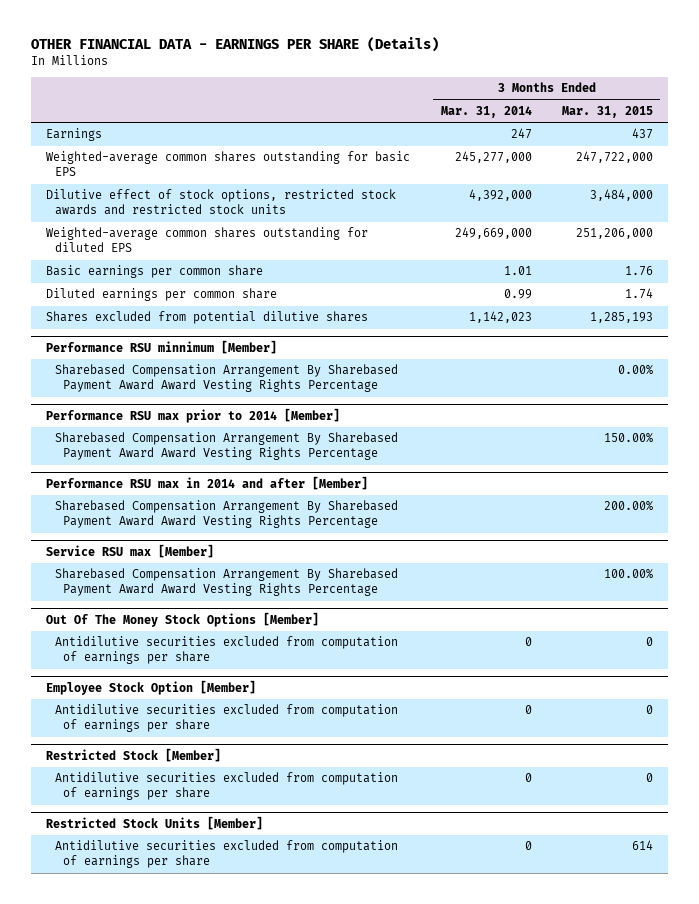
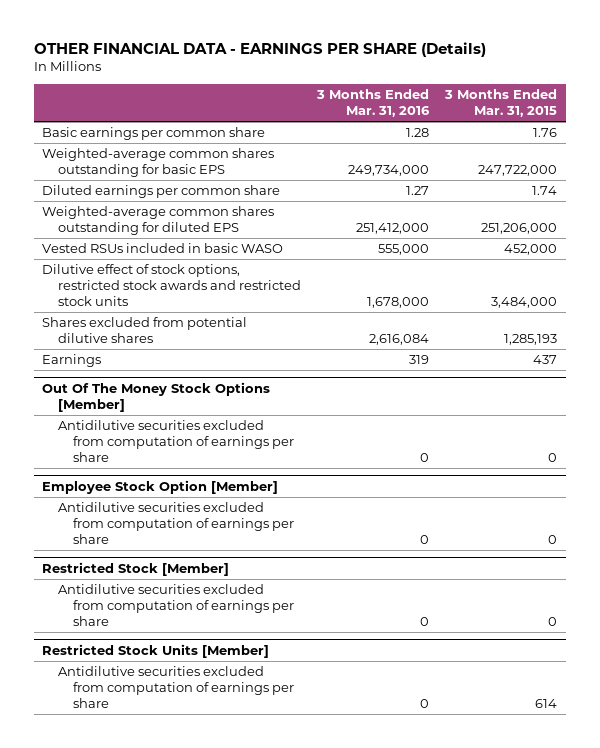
[440,105,532,118] Mar. 31, 2014 -> none
none -> [316,89,431,118] 3 Months Ended Mar. 31, 2016
[46,151,411,177] Weighted-average common shares outstanding for basic EPS -> [42,148,275,177] Weighted-average common shares outstanding for basic EPS
[46,227,369,253] Weighted-average common shares outstanding for diluted EPS -> [42,206,275,235] Weighted-average common shares outstanding for diluted EPS
none -> [42,243,284,254] Vested RSUs included in basic WASO
[46,189,397,216] Dilutive effect of stock options, restricted stock awards and restricted stock units -> [42,264,301,306] Dilutive effect of stock options, restricted stock awards and restricted stock units
[46,339,278,354] Performance RSU minnimum [Member] -> none
[54,364,398,393] Sharebased Compensation Arrangement By Sharebased Payment Award Award Vesting Rights Percentage -> none
[46,407,341,423] Performance RSU max prior to 2014 [Member] -> none
[54,432,398,461] Sharebased Compensation Arrangement By Sharebased Payment Award Award Vesting Rights Percentage -> none
[46,475,369,490] Performance RSU max in 2014 and after [Member] -> none
[54,500,398,529] Sharebased Compensation Arrangement By Sharebased Payment Award Award Vesting Rights Percentage -> none
[46,543,215,558] Service RSU max [Member] -> none
[54,568,398,597] Sharebased Compensation Arrangement By Sharebased Payment Award Award Vesting Rights Percentage -> none
[46,128,103,142] Earnings -> [42,354,102,368] Earnings

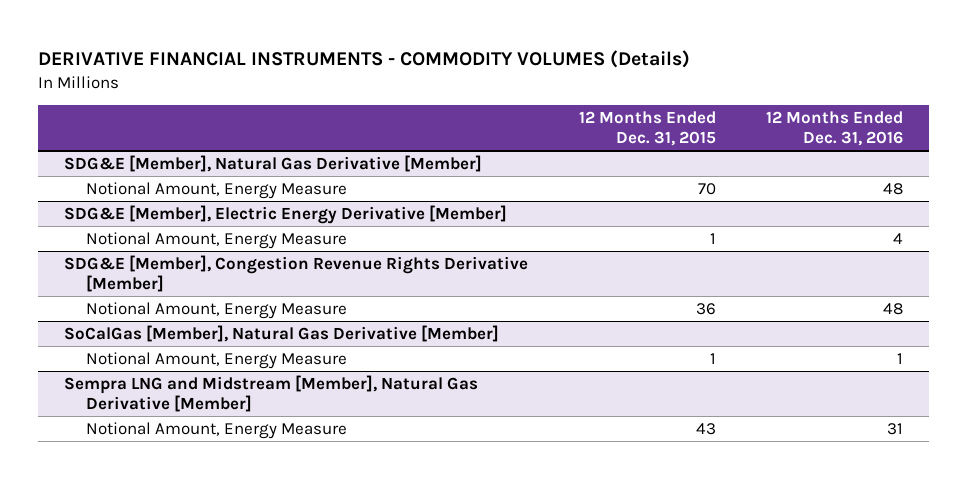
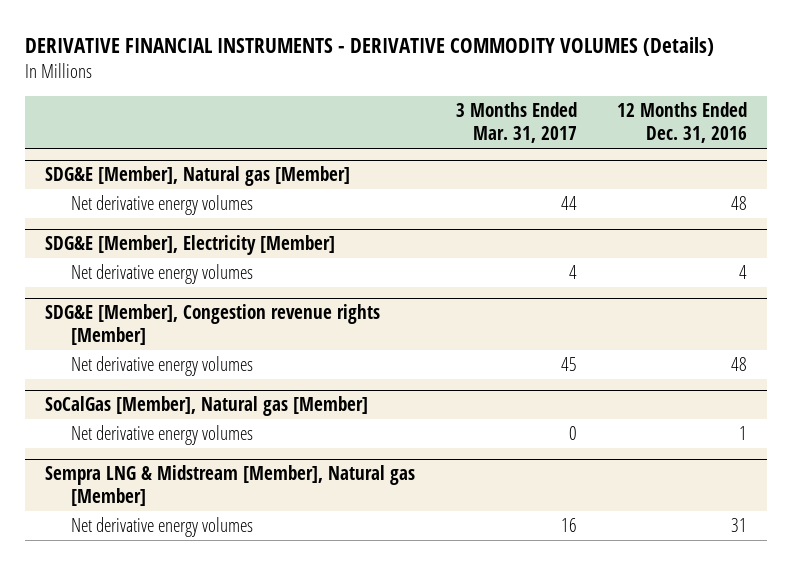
[38,49,691,68] DERIVATIVE FINANCIAL INSTRUMENTS - COMMODITY VOLUMES (Details) -> [24,37,714,57] DERIVATIVE FINANCIAL INSTRUMENTS - DERIVATIVE COMMODITY VOLUMES (Details)
[578,110,716,147] 12 Months Ended Dec. 31, 2015 -> none
none -> [455,102,577,144] 3 Months Ended Mar. 31, 2017
[63,204,507,224] SDG&E [Member], Electric Energy Derivative [Member] -> none
[63,154,482,172] SDG&E [Member], Natural Gas Derivative [Member] -> [45,166,351,187] SDG&E [Member], Natural gas [Member]
[86,181,348,199] Notional Amount, Energy Measure -> [70,195,253,216] Net derivative energy volumes
none -> [45,235,336,256] SDG&E [Member], Electricity [Member]
[86,231,348,249] Notional Amount, Energy Measure -> [70,264,253,285] Net derivative energy volumes
[63,254,528,293] SDG&E [Member], Congestion Revenue Rights Derivative [Member] -> [45,304,381,346] SDG&E [Member], Congestion revenue rights [Member]
[86,301,348,319] Notional Amount, Energy Measure -> [70,356,253,377] Net derivative energy volumes
[63,324,499,342] SoCalGas [Member], Natural Gas Derivative [Member] -> [45,396,369,417] SoCalGas [Member], Natural gas [Member]
[86,351,348,369] Notional Amount, Energy Measure -> [70,425,253,446] Net derivative energy volumes
[63,374,478,413] Sempra LNG and Midstream [Member], Natural Gas Derivative [Member] -> [45,465,416,507] Sempra LNG & Midstream [Member], Natural gas [Member]
[86,421,348,439] Notional Amount, Energy Measure -> [70,517,253,538] Net derivative energy volumes

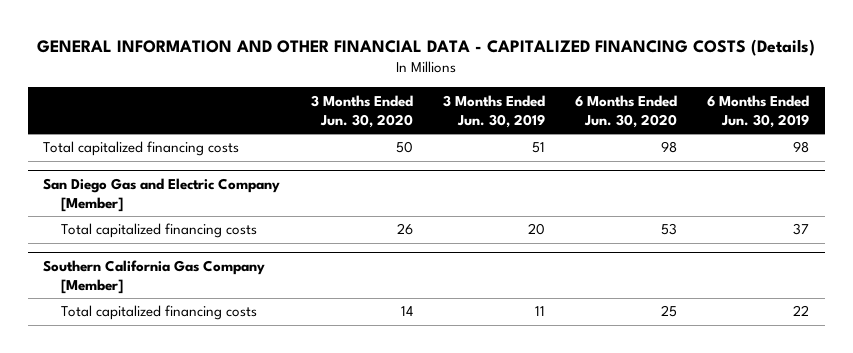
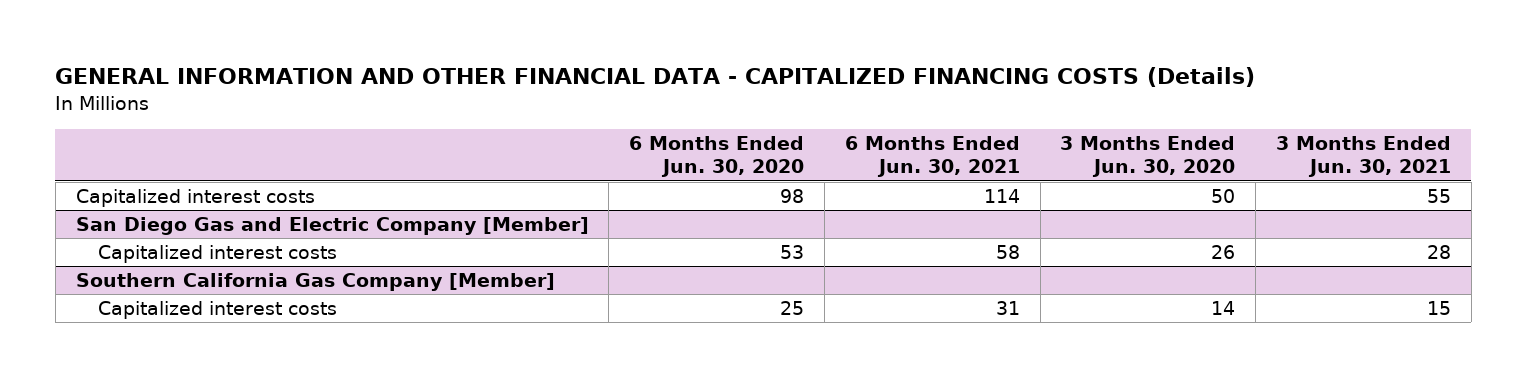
[442,94,545,128] 3 Months Ended Jun. 30, 2019 -> none
[707,94,810,128] 6 Months Ended Jun. 30, 2019 -> none
none -> [844,135,1020,178] 6 Months Ended Jun. 30, 2021
none -> [1275,135,1451,178] 3 Months Ended Jun. 30, 2021
[43,141,240,157] Total capitalized financing costs -> [75,189,315,208] Capitalized interest costs
[61,223,258,239] Total capitalized financing costs -> [98,245,338,264] Capitalized interest costs
[61,305,258,321] Total capitalized financing costs -> [98,301,338,320] Capitalized interest costs

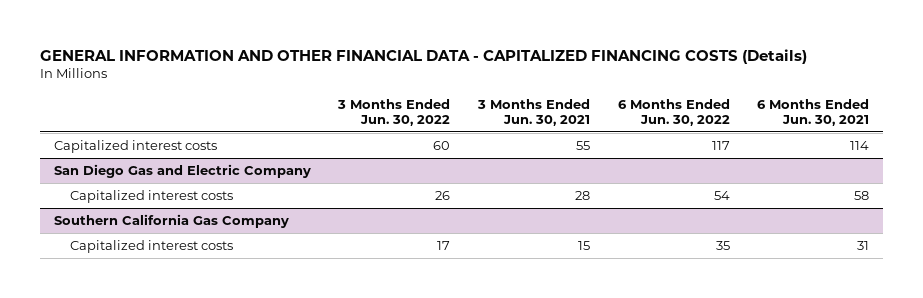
[629,135,805,178] 6 Months Ended Jun. 30, 2020 -> none
[1060,135,1236,178] 3 Months Ended Jun. 30, 2020 -> none
none -> [337,98,451,126] 3 Months Ended Jun. 30, 2022
none -> [617,98,730,126] 6 Months Ended Jun. 30, 2022
[75,217,589,236] San Diego Gas and Electric Company [Member] -> [53,164,311,179] San Diego Gas and Electric Company
[75,273,555,292] Southern California Gas Company [Member] -> [53,214,289,229] Southern California Gas Company

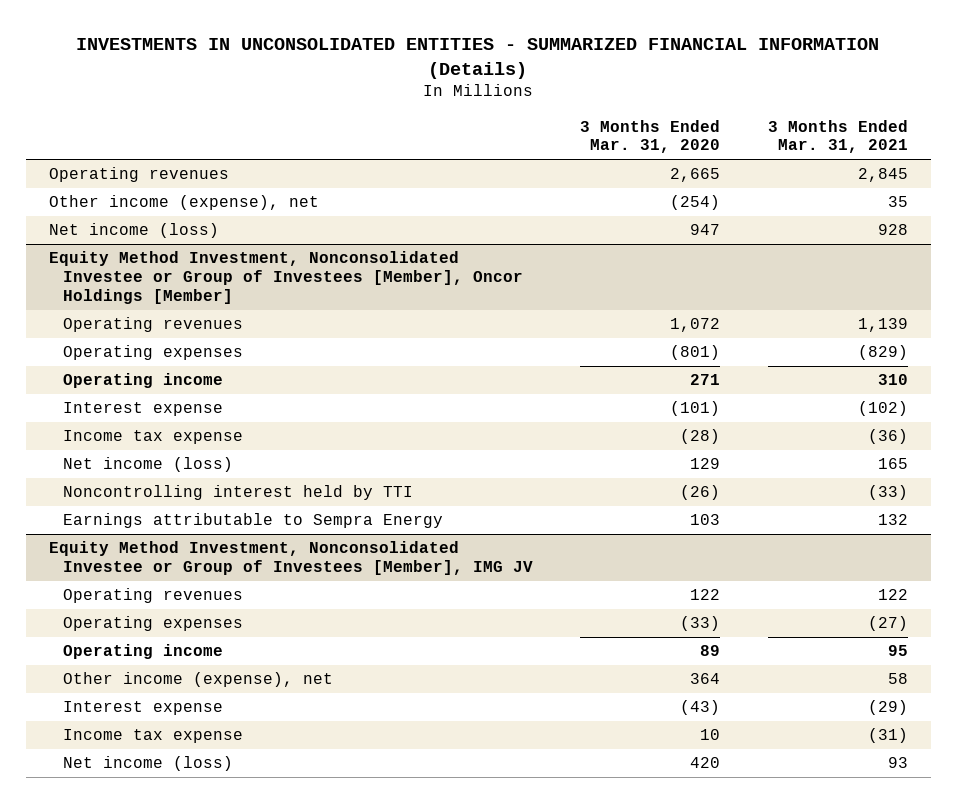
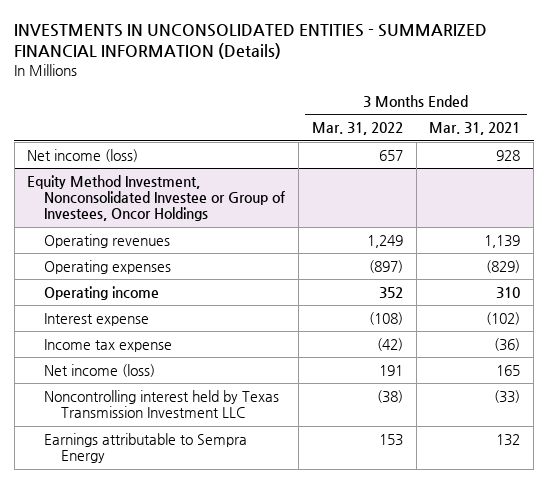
[580,119,721,154] 3 Months Ended Mar. 31, 2020 -> none
none -> [311,122,403,136] Mar. 31, 2022
[49,167,230,183] Operating revenues -> none
[49,195,320,211] Other income (expense), net -> none
[49,251,524,305] Equity Method Investment, Nonconsolidated Investee or Group of Investees [Member], Oncor Holdings [Member] -> [27,174,286,222] Equity Method Investment, Nonconsolidated Investee or Group of Investees, Oncor Holdings
[63,485,414,501] Noncontrolling interest held by TTI -> [44,389,280,419] Noncontrolling interest held by Texas Transmission Investment LLC
[49,541,534,576] Equity Method Investment, Nonconsolidated Investee or Group of Investees [Member], IMG JV -> none
[63,588,244,604] Operating revenues -> none
[63,616,244,632] Operating expenses -> none
[63,644,224,660] Operating income -> none
[63,672,334,688] Other income (expense), net -> none
[63,701,224,716] Interest expense -> none
[63,729,244,744] Income tax expense -> none
[63,756,234,772] Net income (loss) -> none

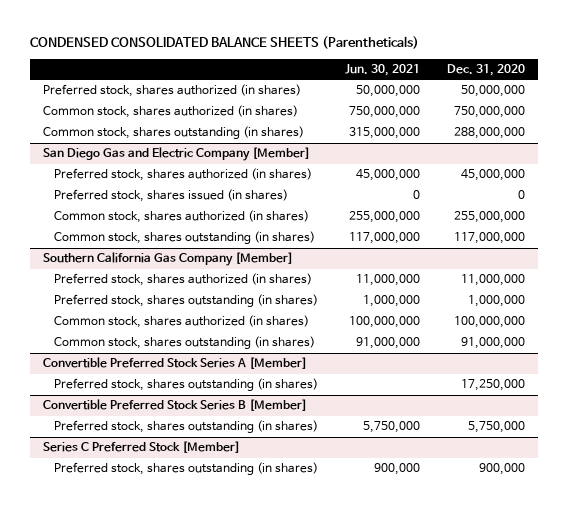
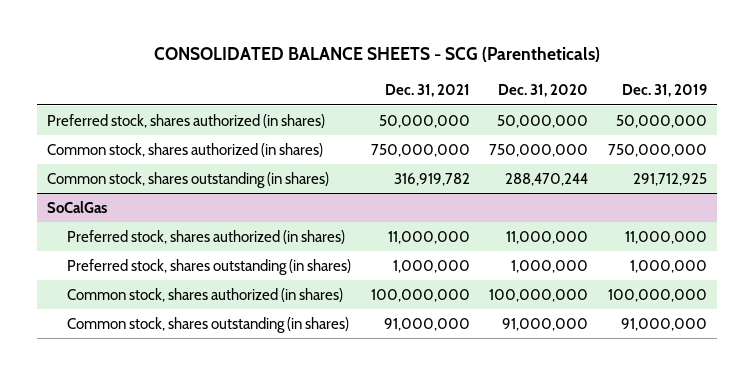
[29,36,419,50] CONDENSED CONSOLIDATED BALANCE SHEETS (Parentheticals) -> [153,47,600,63] CONSOLIDATED BALANCE SHEETS - SCG (Parentheticals)
[344,64,420,77] Jun. 30, 2021 -> none
none -> [384,84,470,98] Dec. 31, 2021
none -> [622,84,708,98] Dec. 31, 2019
[43,147,311,162] San Diego Gas and Electric Company [Member] -> none
[53,168,312,182] Preferred stock, shares authorized (in shares) -> none
[53,189,288,203] Preferred stock, shares issued (in shares) -> none
[53,210,309,224] Common stock, shares authorized (in shares) -> none
[53,231,315,245] Common stock, shares outstanding (in shares) -> none
[453,127,525,140] 288,000,000 -> [505,172,589,186] 288,470,244
[43,252,294,267] Southern California Gas Company [Member] -> [46,200,107,213] SoCalGas
[43,357,308,370] Convertible Preferred Stock Series A [Member] -> none
[53,378,318,392] Preferred stock, shares outstanding (in shares) -> none
[43,399,308,412] Convertible Preferred Stock Series B [Member] -> none
[53,420,318,434] Preferred stock, shares outstanding (in shares) -> none
[43,441,241,454] Series C Preferred Stock [Member] -> none
[53,462,318,476] Preferred stock, shares outstanding (in shares) -> none

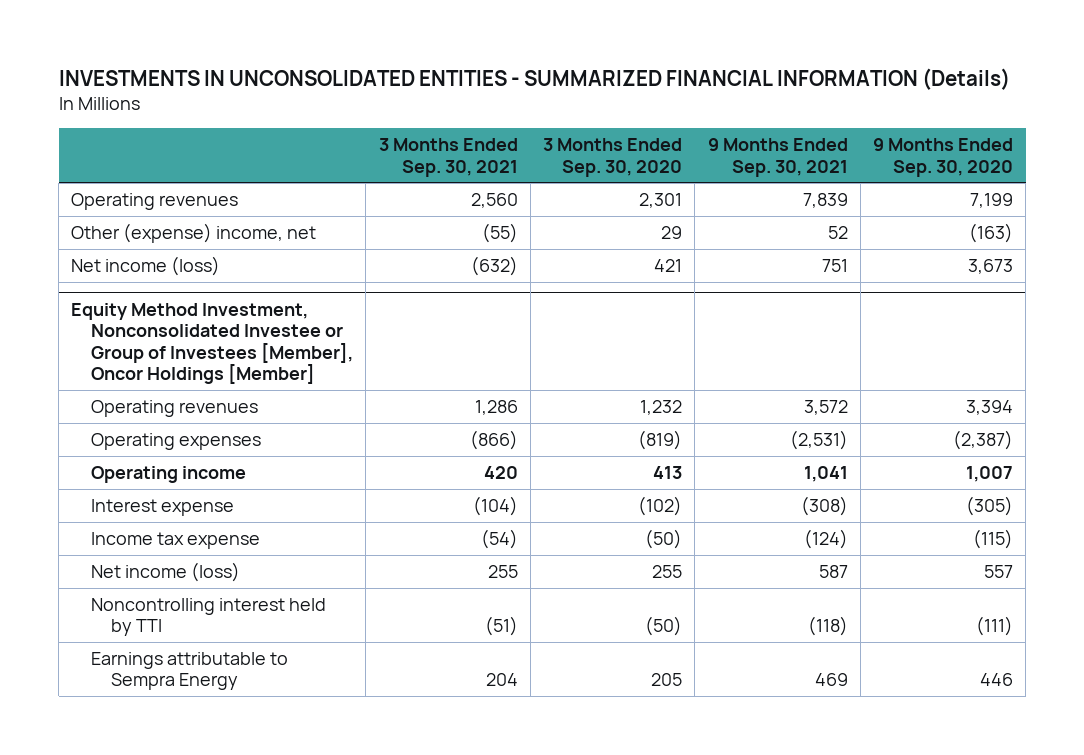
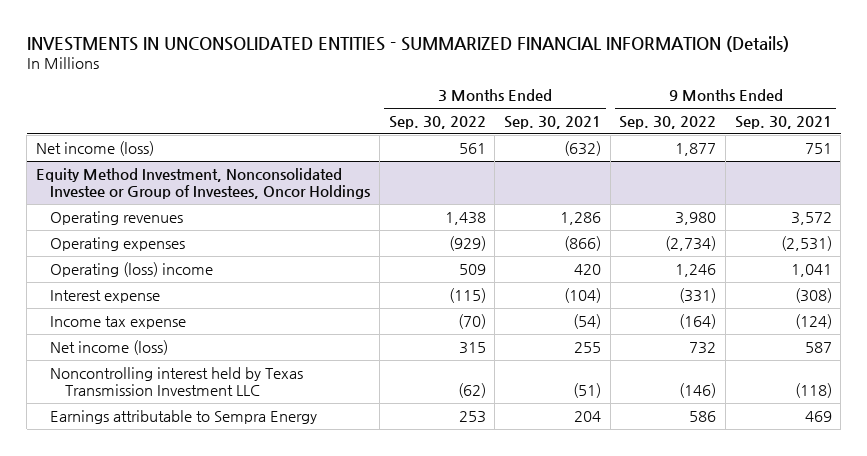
[543,137,683,177] 3 Months Ended Sep. 30, 2020 -> none
[873,137,1014,177] 9 Months Ended Sep. 30, 2020 -> none
none -> [388,115,486,129] Sep. 30, 2022
none -> [619,115,717,129] Sep. 30, 2022
[71,192,239,210] Operating revenues -> none
[71,222,317,243] Other (expense) income, net -> none
[71,302,354,385] Equity Method Investment, Nonconsolidated Investee or Group of Investees [Member], Oncor Holdings [Member] -> [35,167,371,200] Equity Method Investment, Nonconsolidated Investee or Group of Investees, Oncor Holdings
[91,465,247,483] Operating income -> [50,261,214,277] Operating (loss) income
[91,597,327,637] Noncontrolling interest held by TTI -> [50,366,304,397] Noncontrolling interest held by Texas Transmission Investment LLC

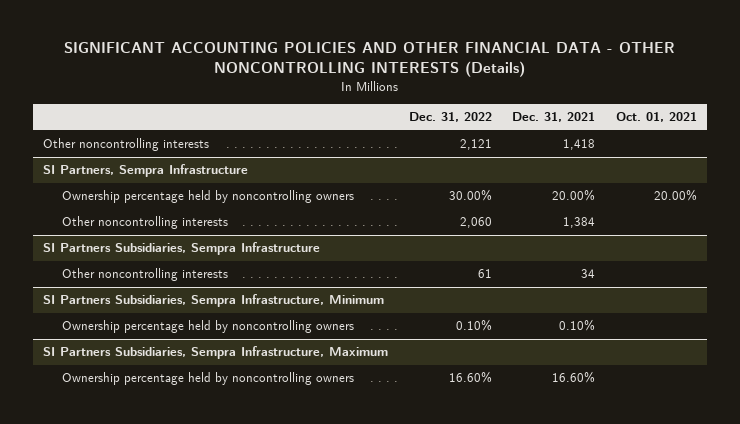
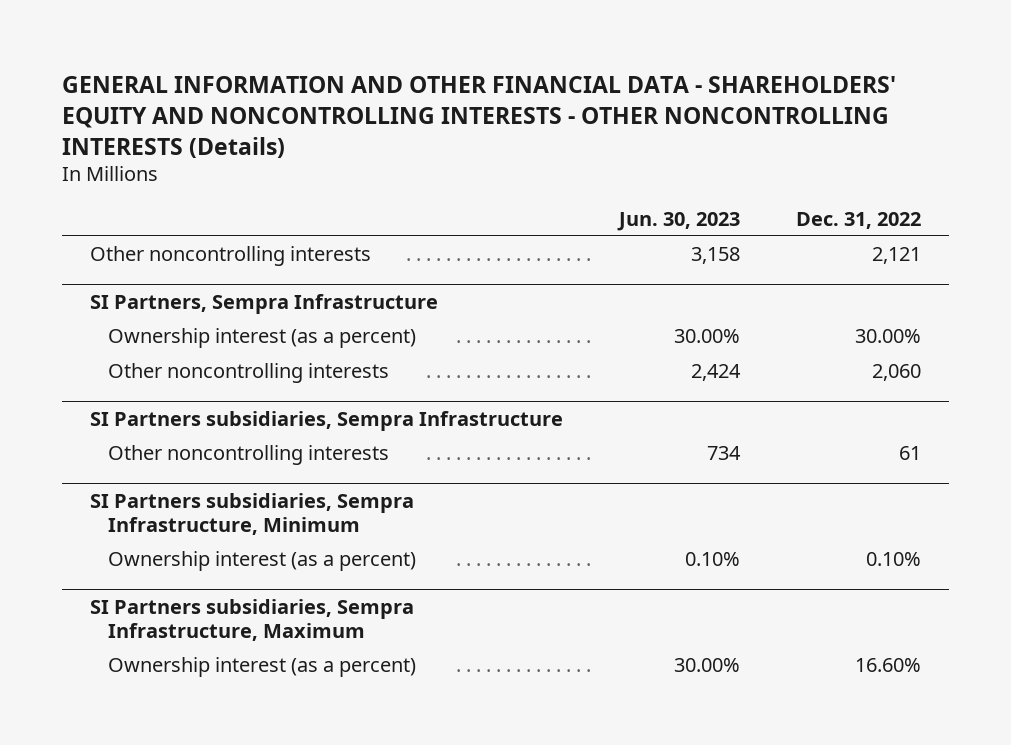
[63,42,675,78] SIGNIFICANT ACCOUNTING POLICIES AND OTHER FINANCIAL DATA - OTHER NONCONTROLLING INTERESTS (Details) -> [62,75,897,158] GENERAL INFORMATION AND OTHER FINANCIAL DATA - SHAREHOLDERS' EQUITY AND NONCONTROLLING INTERESTS - OTHER NONCONTROLLING INTERESTS (Details)
[512,112,596,123] Dec. 31, 2021 -> none
[615,112,697,123] Oct. 01, 2021 -> none
none -> [616,211,740,231] Jun. 30, 2023
[61,190,354,204] Ownership percentage held by noncontrolling owners -> [107,328,416,349] Ownership interest (as a percent)
[43,242,321,256] SI Partners Subsidiaries, Sempra Infrastructure -> [90,410,564,431] SI Partners subsidiaries, Sempra Infrastructure
[43,294,385,308] SI Partners Subsidiaries, Sempra Infrastructure, Minimum -> [90,492,415,536] SI Partners subsidiaries, Sempra Infrastructure, Minimum
[61,320,354,334] Ownership percentage held by noncontrolling owners -> [107,551,416,572] Ownership interest (as a percent)
[43,346,389,360] SI Partners Subsidiaries, Sempra Infrastructure, Maximum -> [90,598,415,642] SI Partners subsidiaries, Sempra Infrastructure, Maximum
[61,372,354,386] Ownership percentage held by noncontrolling owners -> [107,657,416,678] Ownership interest (as a percent)

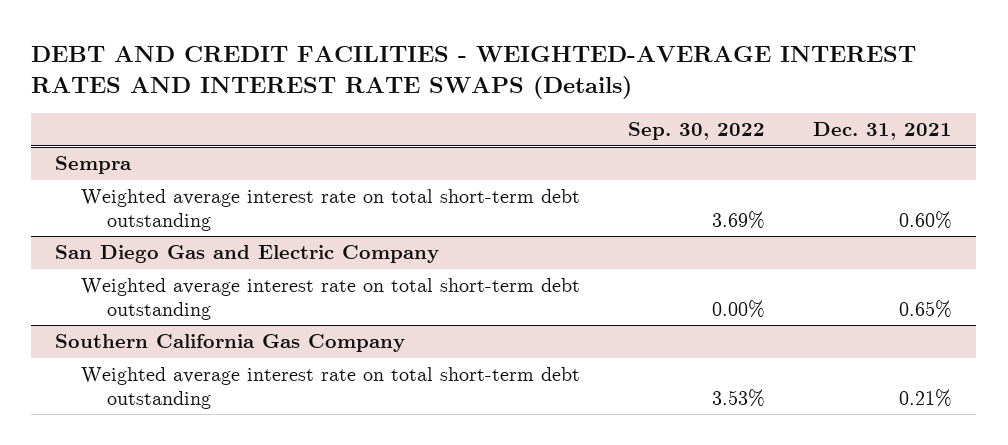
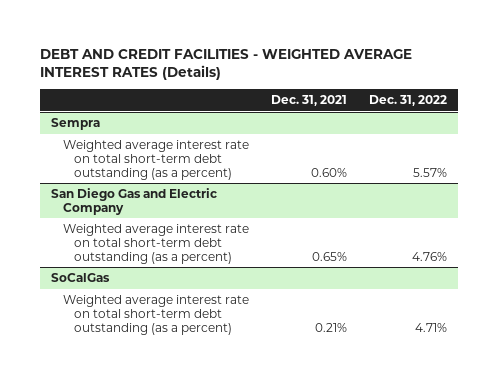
[31,46,917,100] DEBT AND CREDIT FACILITIES - WEIGHTED-AVERAGE INTEREST RATES AND INTEREST RATE SWAPS (Details) -> [40,48,413,81] DEBT AND CREDIT FACILITIES - WEIGHTED AVERAGE INTEREST RATES (Details)
[628,122,766,141] Sep. 30, 2022 -> none
none -> [369,95,448,107] Dec. 31, 2022
[81,189,581,231] Weighted average interest rate on total short-term debt outstanding -> [62,139,249,180] Weighted average interest rate on total short-term debt outstanding (as a percent)
[81,278,581,320] Weighted average interest rate on total short-term debt outstanding -> [62,223,249,264] Weighted average interest rate on total short-term debt outstanding (as a percent)
[55,334,406,353] Southern California Gas Company -> [51,272,111,282] SoCalGas
[81,367,581,409] Weighted average interest rate on total short-term debt outstanding -> [62,294,249,335] Weighted average interest rate on total short-term debt outstanding (as a percent)

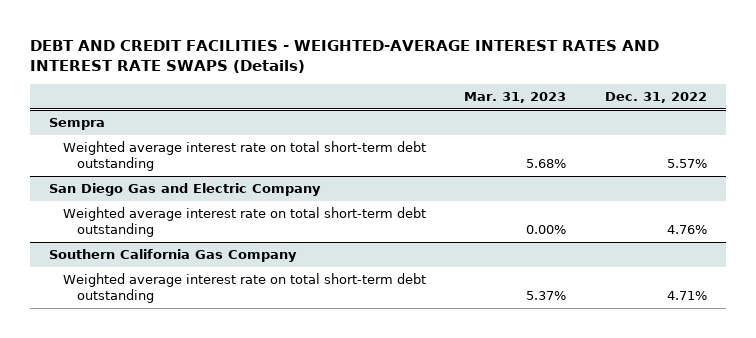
[40,48,413,81] DEBT AND CREDIT FACILITIES - WEIGHTED AVERAGE INTEREST RATES (Details) -> [30,39,660,73] DEBT AND CREDIT FACILITIES - WEIGHTED-AVERAGE INTEREST RATES AND INTEREST RATE SWAPS (Details)
[271,95,348,107] Dec. 31, 2021 -> none
none -> [464,92,567,104] Mar. 31, 2023
[62,139,249,180] Weighted average interest rate on total short-term debt outstanding (as a percent) -> [63,141,427,172] Weighted average interest rate on total short-term debt outstanding
[62,223,249,264] Weighted average interest rate on total short-term debt outstanding (as a percent) -> [63,207,427,238] Weighted average interest rate on total short-term debt outstanding
[51,272,111,282] SoCalGas -> [49,249,298,263] Southern California Gas Company
[62,294,249,335] Weighted average interest rate on total short-term debt outstanding (as a percent) -> [63,273,427,304] Weighted average interest rate on total short-term debt outstanding

